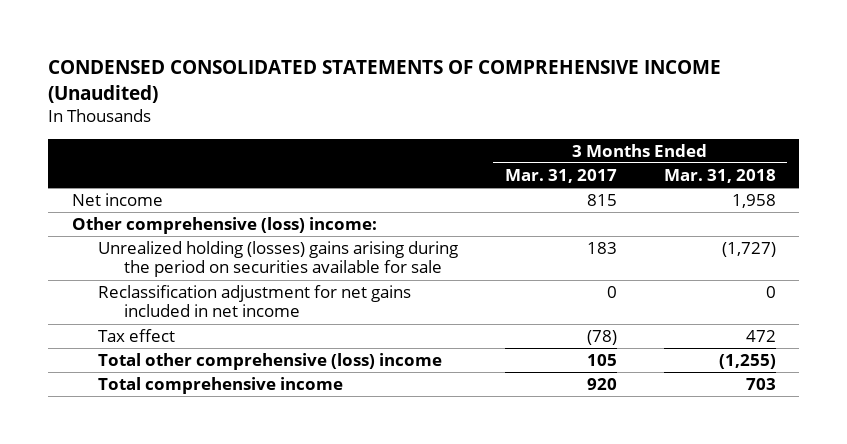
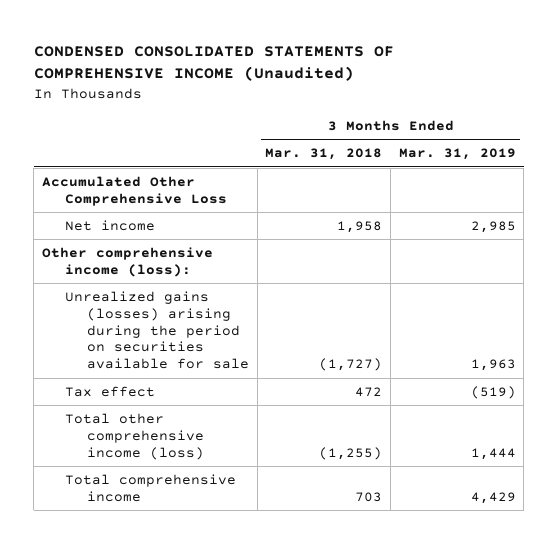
[504,168,617,183] Mar. 31, 2017 -> none
none -> [398,148,516,161] Mar. 31, 2019
none -> [41,175,227,206] Accumulated Other Comprehensive Loss
[98,285,412,318] Reclassification adjustment for net gains included in net income -> none
[71,217,377,235] Other comprehensive (loss) income: -> [41,246,213,277] Other comprehensive income (loss):
[98,241,459,278] Unrealized holding (losses) gains arising during the period on securities available for sale -> [64,290,250,370] Unrealized gains (losses) arising during the period on securities available for sale
[98,353,443,371] Total other comprehensive (loss) income -> [64,412,205,460] Total other comprehensive income (loss)

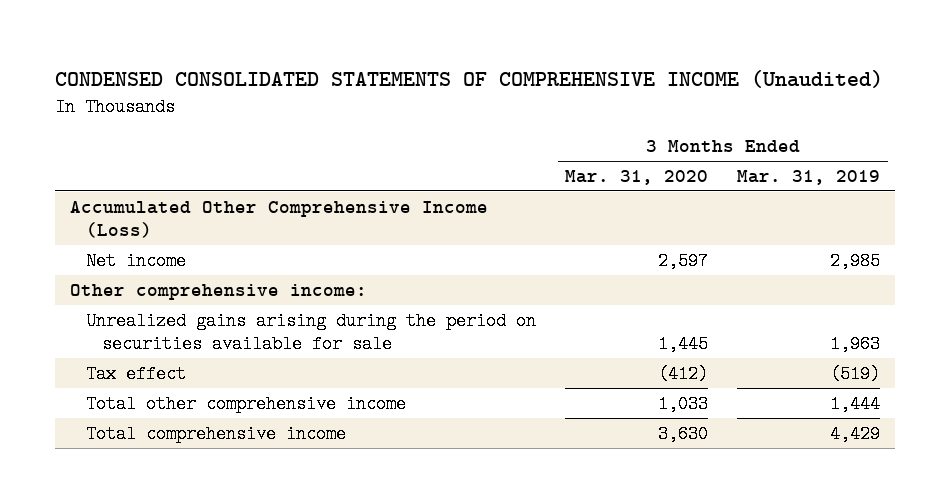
[265,148,383,161] Mar. 31, 2018 -> none
none -> [565,169,709,185] Mar. 31, 2020
[41,175,227,206] Accumulated Other Comprehensive Loss -> [69,200,488,239] Accumulated Other Comprehensive Income (Loss)
[41,246,213,277] Other comprehensive income (loss): -> [69,283,367,300] Other comprehensive income:
[64,290,250,370] Unrealized gains (losses) arising during the period on securities available for sale -> [85,311,536,354] Unrealized gains arising during the period on securities available for sale
[64,412,205,460] Total other comprehensive income (loss) -> [85,394,406,413] Total other comprehensive income

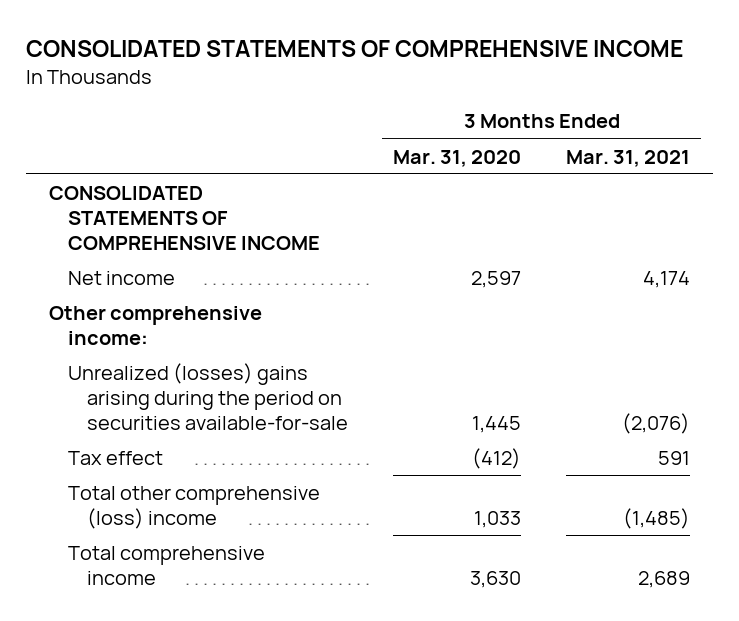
[55,69,884,88] CONDENSED CONSOLIDATED STATEMENTS OF COMPREHENSIVE INCOME (Unaudited) -> [26,40,684,58] CONSOLIDATED STATEMENTS OF COMPREHENSIVE INCOME
[737,169,881,185] Mar. 31, 2019 -> none
none -> [566,149,691,167] Mar. 31, 2021
[69,200,488,239] Accumulated Other Comprehensive Income (Loss) -> [48,185,320,251] CONSOLIDATED STATEMENTS OF COMPREHENSIVE INCOME
[85,311,536,354] Unrealized gains arising during the period on securities available for sale -> [67,362,348,431] Unrealized (losses) gains arising during the period on securities available-for-sale
[85,394,406,413] Total other comprehensive income -> [67,485,320,529] Total other comprehensive (loss) income

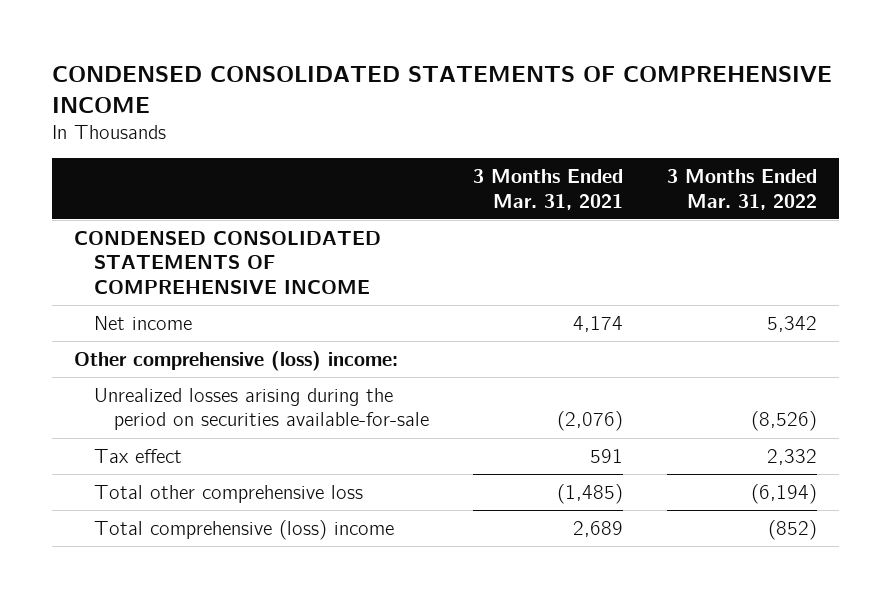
[26,40,684,58] CONSOLIDATED STATEMENTS OF COMPREHENSIVE INCOME -> [52,66,833,113] CONDENSED CONSOLIDATED STATEMENTS OF COMPREHENSIVE INCOME
[392,149,521,167] Mar. 31, 2020 -> none
none -> [666,168,817,210] 3 Months Ended Mar. 31, 2022
[48,185,320,251] CONSOLIDATED STATEMENTS OF COMPREHENSIVE INCOME -> [74,230,382,295] CONDENSED CONSOLIDATED STATEMENTS OF COMPREHENSIVE INCOME
[48,305,262,345] Other comprehensive income: -> [74,350,399,371] Other comprehensive (loss) income:
[67,362,348,431] Unrealized (losses) gains arising during the period on securities available-for-sale -> [94,387,429,431] Unrealized losses arising during the period on securities available-for-sale
[67,485,320,529] Total other comprehensive (loss) income -> [94,484,364,503] Total other comprehensive loss
[67,545,265,585] Total comprehensive income -> [94,519,395,540] Total comprehensive (loss) income

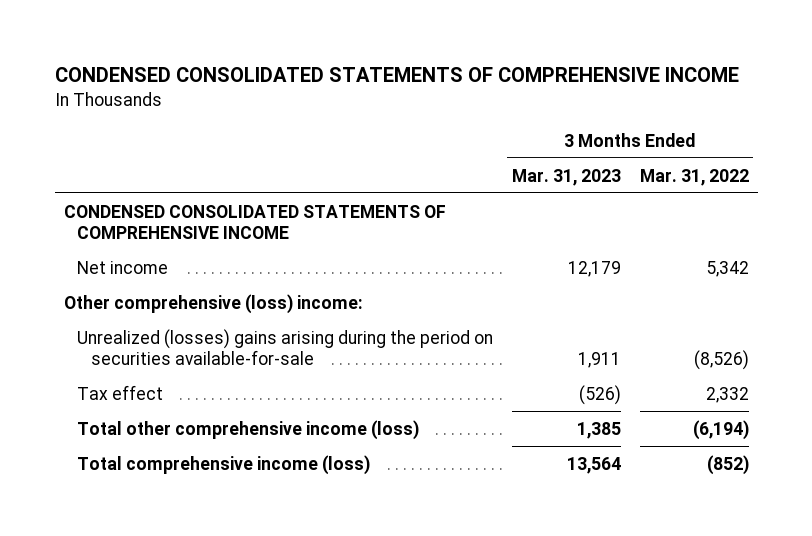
[472,168,623,210] 3 Months Ended Mar. 31, 2021 -> none
none -> [511,168,621,186] Mar. 31, 2023
[94,387,429,431] Unrealized losses arising during the period on securities available-for-sale -> [77,328,494,365] Unrealized (losses) gains arising during the period on securities available-for-sale
[94,484,364,503] Total other comprehensive loss -> [77,419,420,440] Total other comprehensive income (loss)
[94,519,395,540] Total comprehensive (loss) income -> [77,454,371,475] Total comprehensive income (loss)

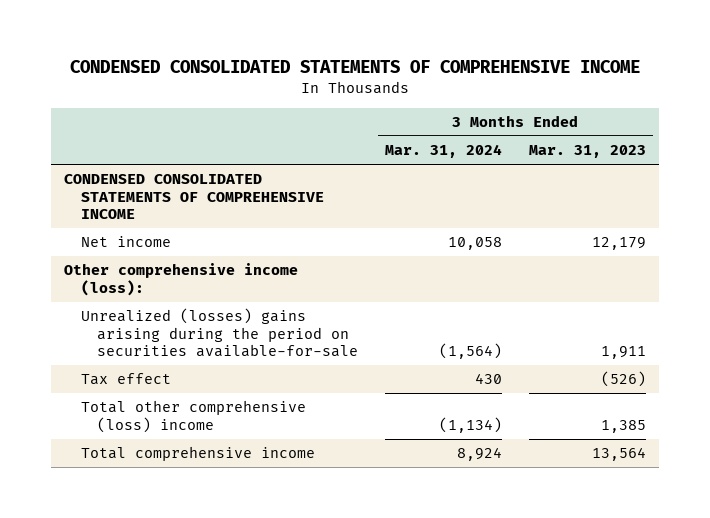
[639,168,749,186] Mar. 31, 2022 -> none
none -> [384,143,502,158] Mar. 31, 2024
[63,293,363,314] Other comprehensive (loss) income: -> [64,263,299,296] Other comprehensive income (loss):
[77,419,420,440] Total other comprehensive income (loss) -> [80,400,306,433] Total other comprehensive (loss) income
[77,454,371,475] Total comprehensive income (loss) -> [80,446,315,462] Total comprehensive income

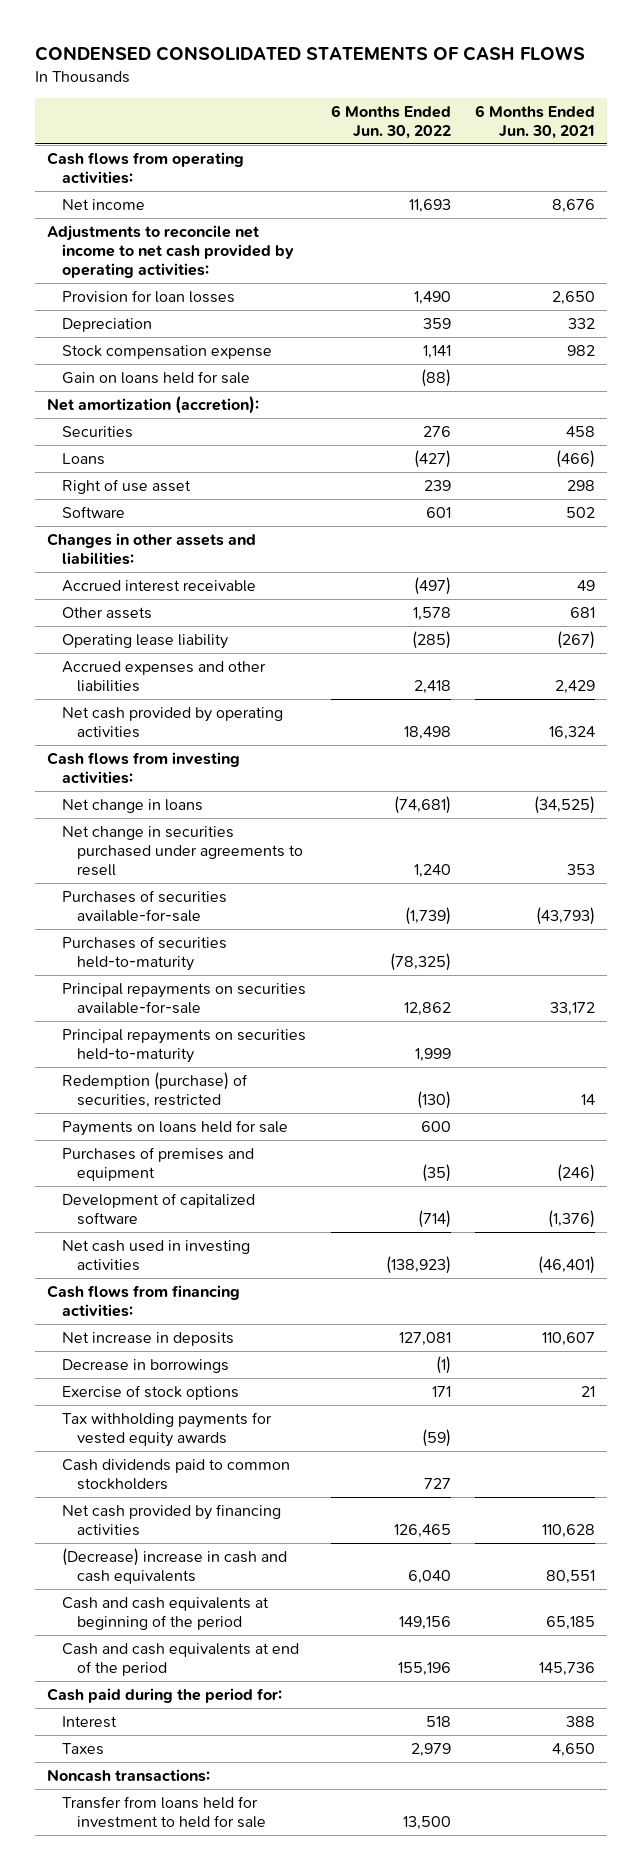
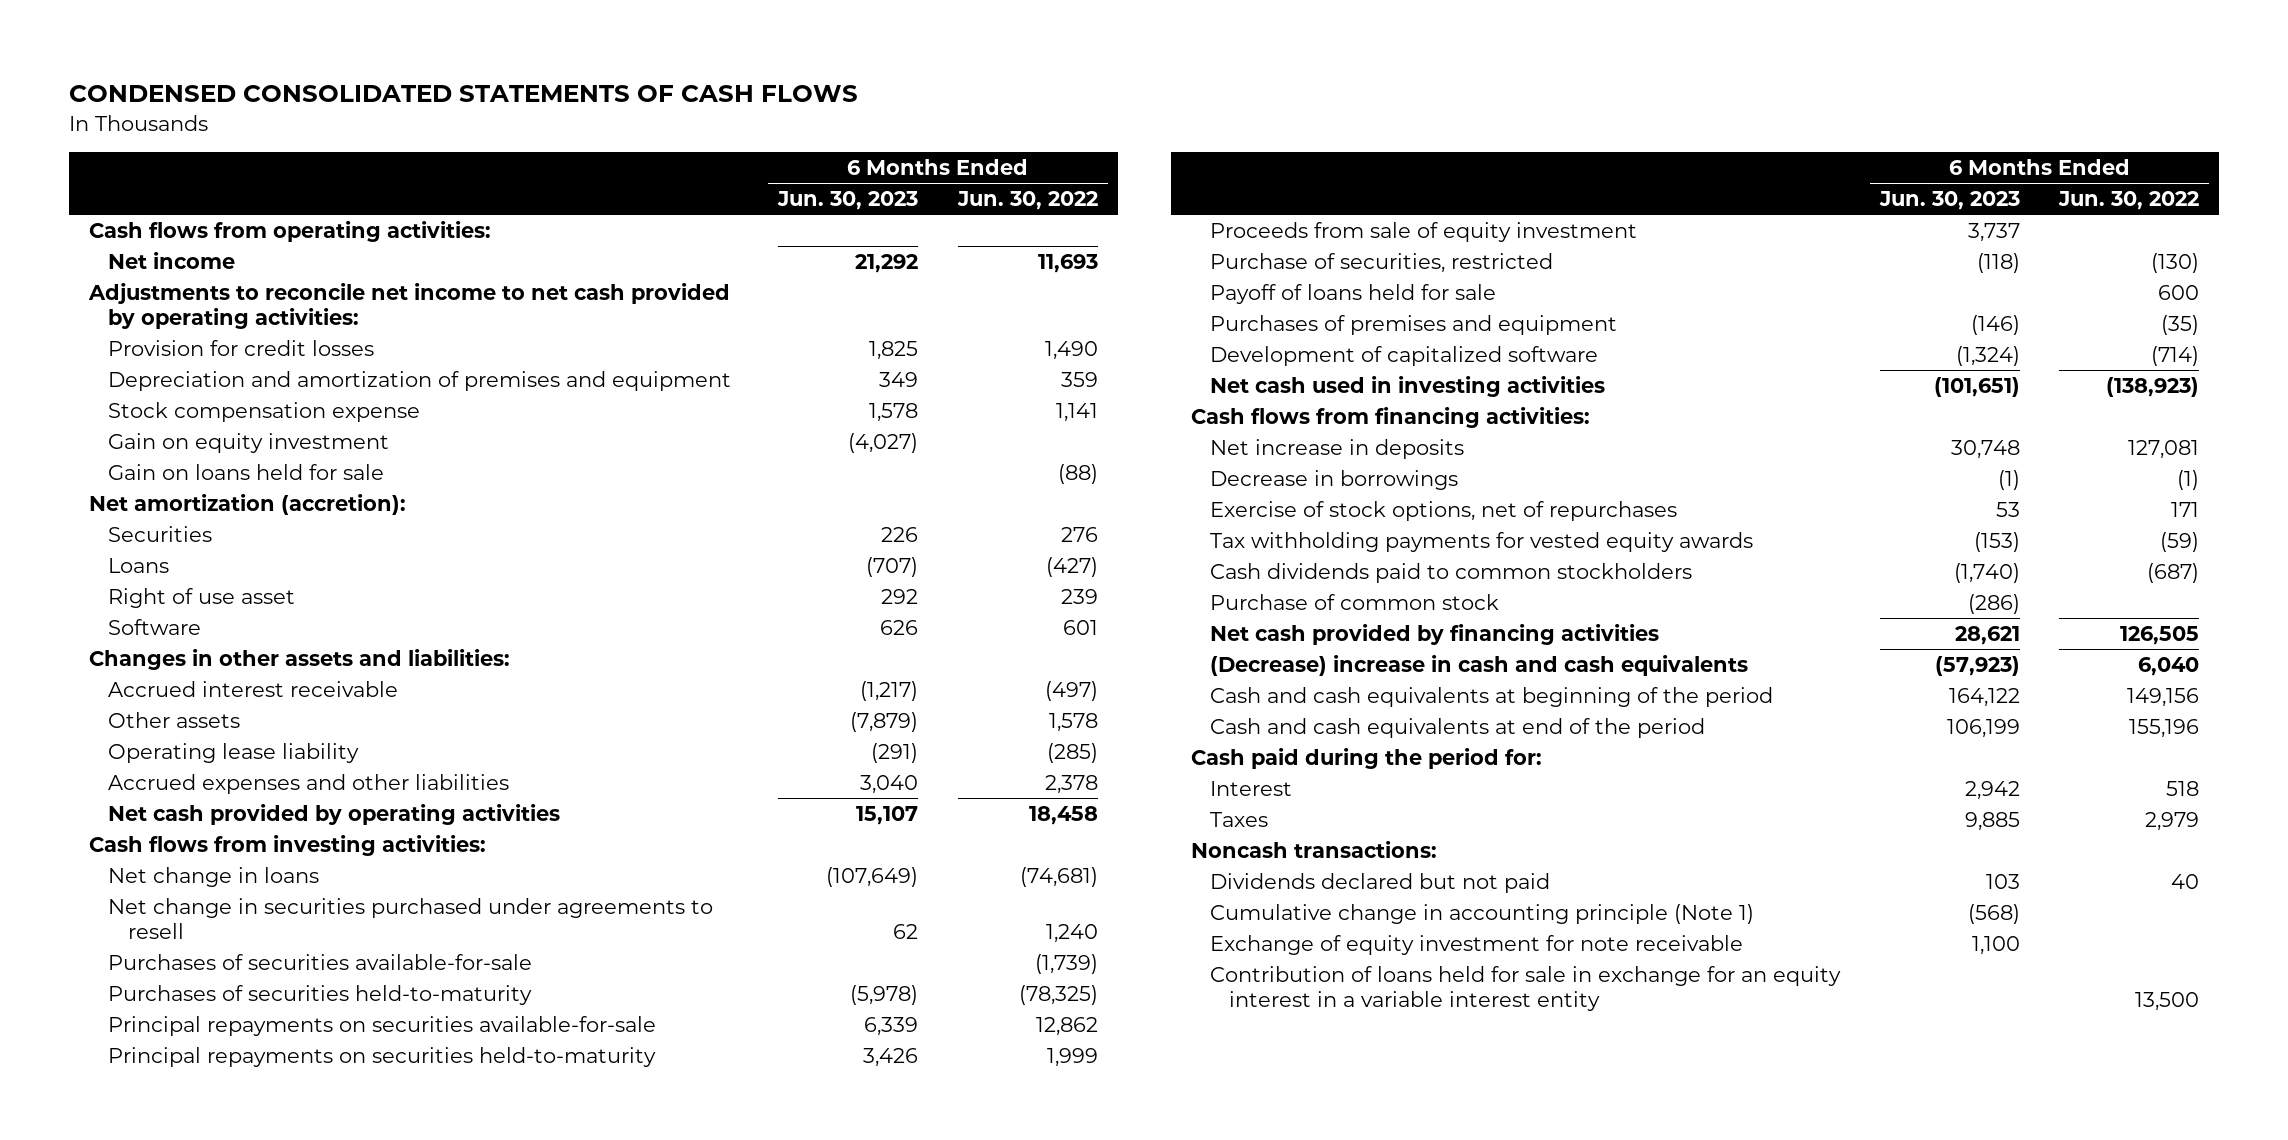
[474,104,595,139] 6 Months Ended Jun. 30, 2021 -> none
none -> [777,191,919,211] Jun. 30, 2023
[62,290,236,304] Provision for loan losses -> [108,340,375,357] Provision for credit losses
[62,318,153,333] Depreciation -> [108,371,732,392] Depreciation and amortization of premises and equipment
none -> [108,433,390,454] Gain on equity investment
[413,679,451,694] 2,418 -> [1044,775,1098,795] 2,378
[403,725,451,740] 18,498 -> [1028,806,1098,826] 18,458
none -> [1209,222,1637,243] Proceeds from sale of equity investment
[62,1072,249,1108] Redemption (purchase) of securities, restricted -> [1209,253,1553,274] Purchase of securities, restricted
[62,1120,289,1137] Payments on loans held for sale -> [1209,284,1496,305] Payoff of loans held for sale
[62,1385,240,1401] Exercise of stock options -> [1209,501,1677,522] Exercise of stock options, net of repurchases
[423,1477,451,1489] 727 -> [2147,563,2200,584] (687)
none -> [1209,594,1499,611] Purchase of common stock
[393,1523,451,1538] 126,465 -> [2120,626,2200,646] 126,505
none -> [1209,873,1550,894] Dividends declared but not paid
none -> [1209,904,1754,925] Cumulative change in accounting principle (Note 1)
none -> [1209,935,1743,956] Exchange of equity investment for note receivable
[62,1796,267,1828] Transfer from loans held for investment to held for sale -> [1209,966,1841,1011] Contribution of loans held for sale in exchange for an equity interest in a variable interest entity

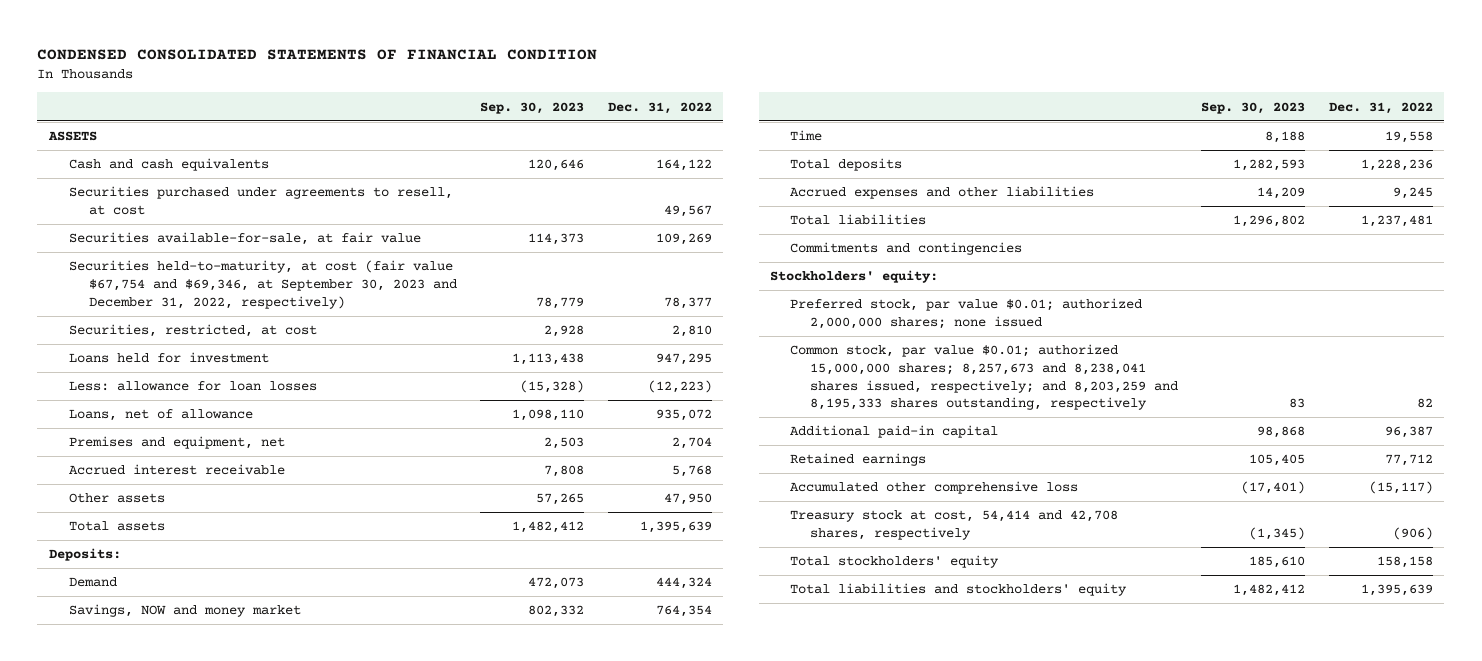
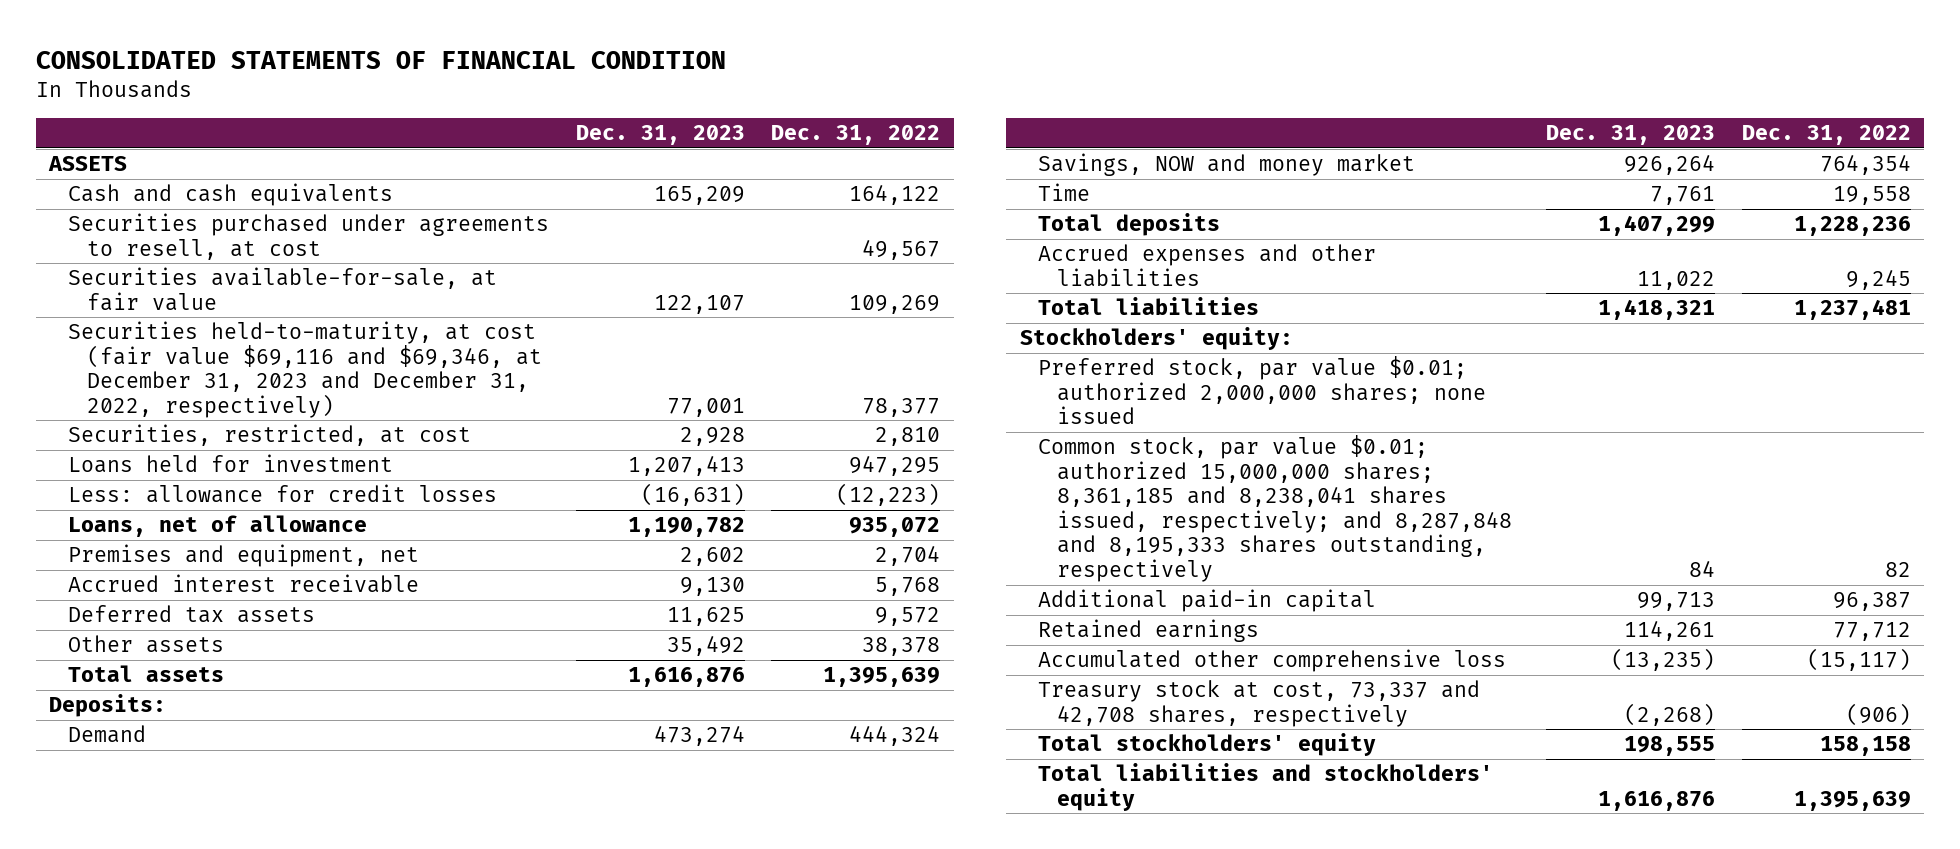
[37,49,598,61] CONDENSED CONSOLIDATED STATEMENTS OF FINANCIAL CONDITION -> [36,50,727,69] CONSOLIDATED STATEMENTS OF FINANCIAL CONDITION
[480,101,585,114] Sep. 30, 2023 -> none
none -> [575,125,745,146] Dec. 31, 2023
[68,260,457,309] Securities held-to-maturity, at cost (fair value $67,754 and $69,346, at September 30, 2023 and December 31, 2022, respectively) -> [68,321,543,418] Securities held-to-maturity, at cost (fair value $69,116 and $69,346, at December 31, 2023 and December 31, 2022, respectively)
[68,381,317,392] Less: allowance for loan losses -> [68,484,498,504] Less: allowance for credit losses
none -> [68,605,316,624] Deferred tax assets
[663,493,712,506] 47,950 -> [862,637,941,657] 38,378
[790,242,1023,256] Commitments and contingencies -> none
[790,344,1178,411] Common stock, par value $0.01; authorized 15,000,000 shares; 8,257,673 and 8,238,041 shares issued, respectively; and 8,203,259 and 8,195,333 shares outstanding, respectively -> [1038,435,1513,583] Common stock, par value $0.01; authorized 15,000,000 shares; 8,361,185 and 8,238,041 shares issued, respectively; and 8,287,848 and 8,195,333 shares outstanding, respectively
[790,510,1119,540] Treasury stock at cost, 54,414 and 42,708 shares, respectively -> [1038,680,1481,727] Treasury stock at cost, 73,337 and 42,708 shares, respectively

